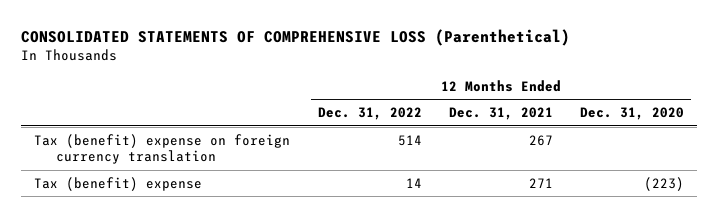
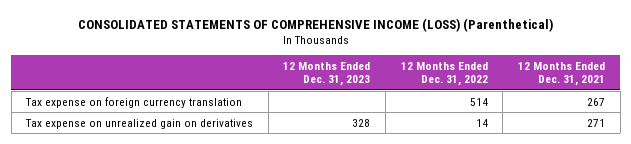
[20,28,570,46] CONSOLIDATED STATEMENTS OF COMPREHENSIVE LOSS (Parenthetical) -> [77,17,553,32] CONSOLIDATED STATEMENTS OF COMPREHENSIVE INCOME (LOSS) (Parenthetical)
[579,107,684,121] Dec. 31, 2020 -> none
none -> [283,61,371,87] 12 Months Ended Dec. 31, 2023
[34,133,291,165] Tax (benefit) expense on foreign currency translation -> [25,96,243,108] Tax expense on foreign currency translation
[34,176,203,191] Tax (benefit) expense -> [25,118,254,129] Tax expense on unrealized gain on derivatives

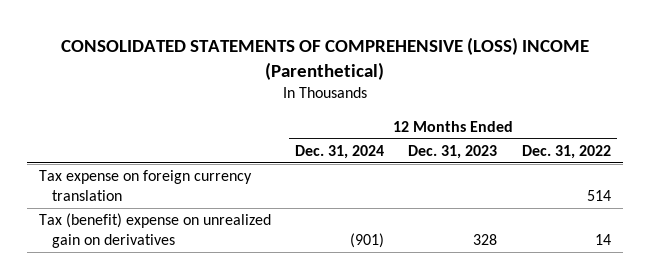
[77,17,553,32] CONSOLIDATED STATEMENTS OF COMPREHENSIVE INCOME (LOSS) (Parenthetical) -> [60,36,589,80] CONSOLIDATED STATEMENTS OF COMPREHENSIVE (LOSS) INCOME (Parenthetical)
[517,61,605,87] 12 Months Ended Dec. 31, 2021 -> none
none -> [295,144,385,159] Dec. 31, 2024
[25,118,254,129] Tax expense on unrealized gain on derivatives -> [39,213,272,248] Tax (benefit) expense on unrealized gain on derivatives

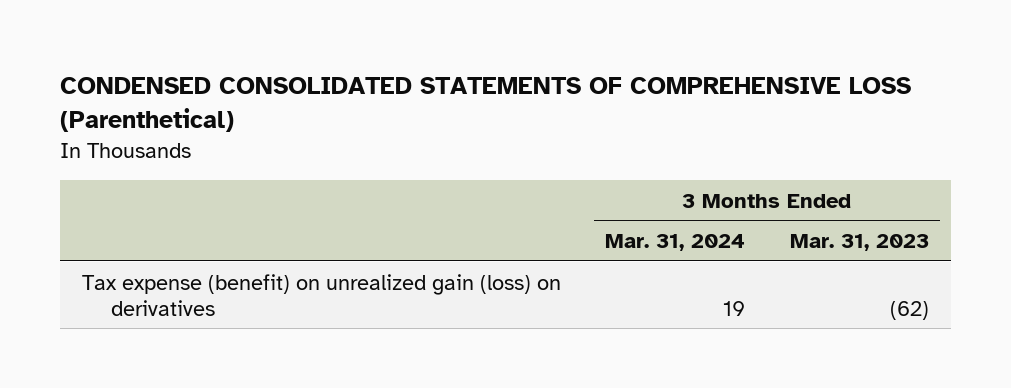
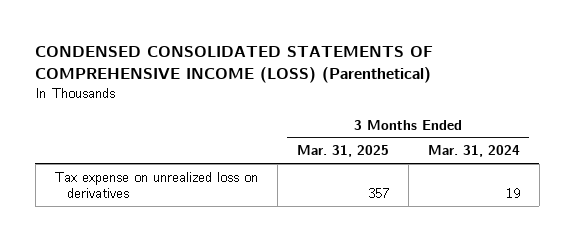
[60,77,912,133] CONDENSED CONSOLIDATED STATEMENTS OF COMPREHENSIVE LOSS (Parenthetical) -> [35,46,434,84] CONDENSED CONSOLIDATED STATEMENTS OF COMPREHENSIVE INCOME (LOSS) (Parenthetical)
[789,234,929,252] Mar. 31, 2023 -> none
none -> [297,145,390,158] Mar. 31, 2025
[82,273,562,316] Tax expense (benefit) on unrealized gain (loss) on derivatives -> [54,171,259,199] Tax expense on unrealized loss on derivatives

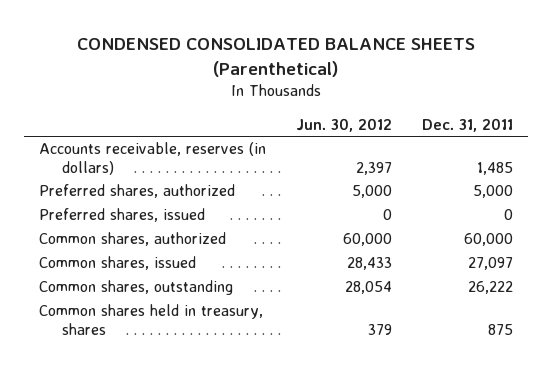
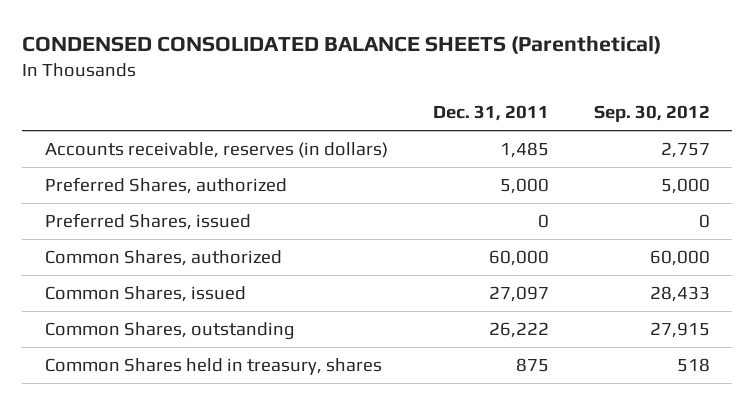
[296,117,393,132] Jun. 30, 2012 -> none
none -> [593,105,710,123] Sep. 30, 2012
[39,184,236,199] Preferred shares, authorized -> [44,176,287,194] Preferred Shares, authorized
[39,208,206,223] Preferred shares, issued -> [44,212,251,230] Preferred Shares, issued
[39,232,227,247] Common shares, authorized -> [44,249,282,266] Common Shares, authorized
[39,256,197,271] Common shares, issued -> [44,285,246,302] Common Shares, issued
[39,280,234,296] Common shares, outstanding -> [44,321,295,340] Common Shares, outstanding
[39,304,264,336] Common shares held in treasury, shares -> [44,357,382,375] Common Shares held in treasury, shares

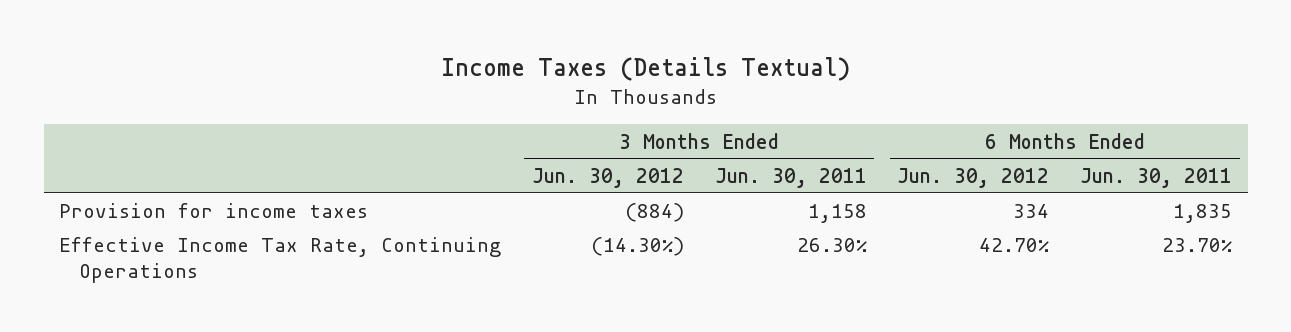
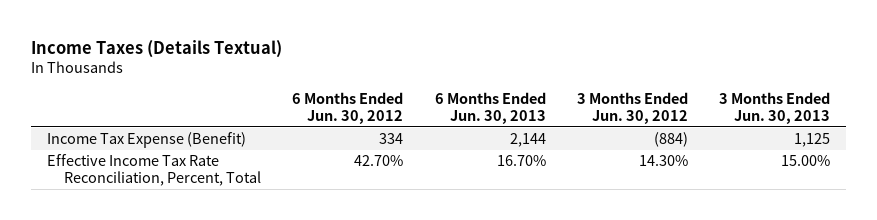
[714,167,867,188] Jun. 30, 2011 -> none
[1080,167,1233,188] Jun. 30, 2011 -> none
none -> [434,92,546,125] 6 Months Ended Jun. 30, 2013
none -> [719,92,831,125] 3 Months Ended Jun. 30, 2013
[58,203,368,219] Provision for income taxes -> [46,132,246,149] Income Tax Expense (Benefit)
[58,237,501,283] Effective Income Tax Rate, Continuing Operations -> [46,154,262,187] Effective Income Tax Rate Reconciliation, Percent, Total
[590,237,684,257] (14.30%) -> [638,155,688,167] 14.30%

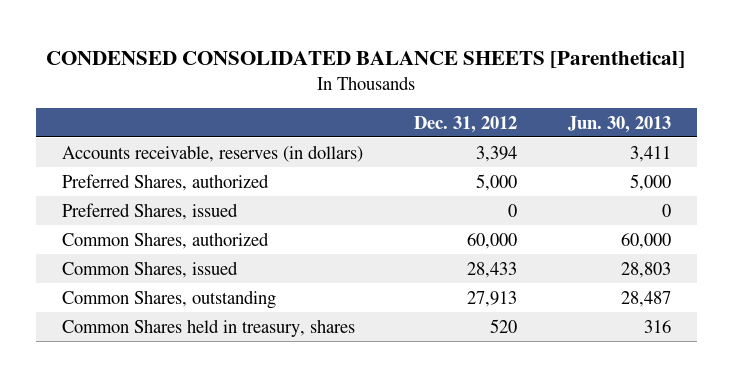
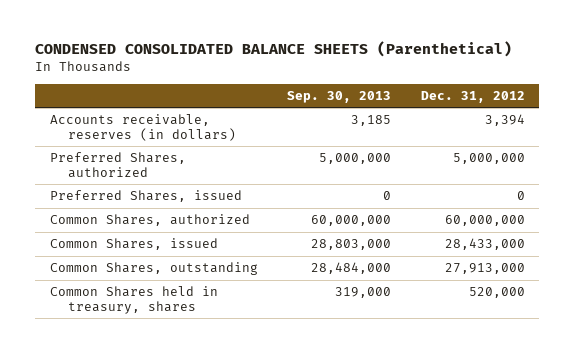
[46,50,686,68] CONDENSED CONSOLIDATED BALANCE SHEETS [Parenthetical] -> [34,41,512,58] CONDENSED CONSOLIDATED BALANCE SHEETS (Parenthetical)
[568,115,672,133] Jun. 30, 2013 -> none
none -> [287,91,392,104] Sep. 30, 2013
[475,173,517,191] 5,000 -> [452,153,525,165] 5,000,000
[466,232,517,249] 60,000 -> [444,215,525,227] 60,000,000
[466,261,517,278] 28,433 -> [444,238,525,251] 28,433,000
[466,290,517,307] 27,913 -> [444,263,525,275] 27,913,000
[489,318,517,333] 520 -> [468,287,525,299] 520,000

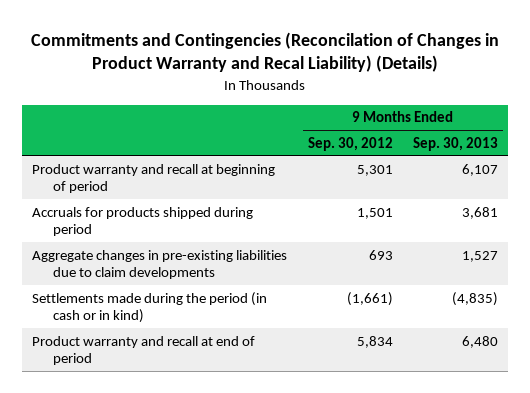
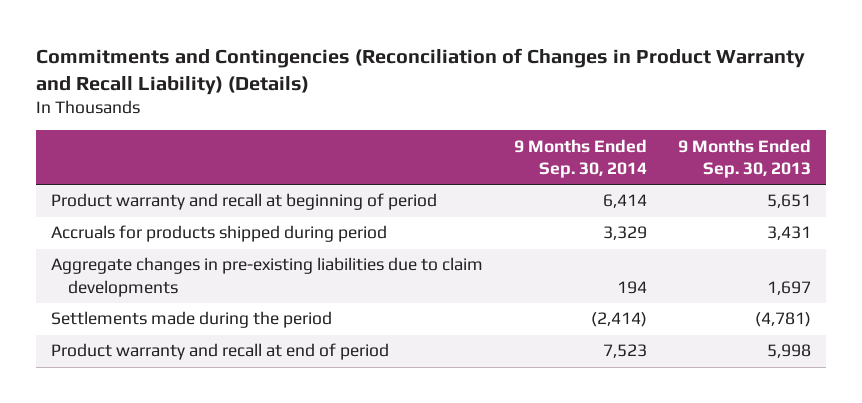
[31,31,500,73] Commitments and Contingencies (Reconcilation of Changes in Product Warranty and Recal Liability) (Details) -> [35,47,805,95] Commitments and Contingencies (Reconciliation of Changes in Product Warranty and Recall Liability) (Details)
[307,136,393,151] Sep. 30, 2012 -> none
none -> [514,138,648,179] 9 Months Ended Sep. 30, 2014
[461,163,498,176] 6,107 -> [766,194,811,209] 5,651
[461,206,498,219] 3,681 -> [766,226,811,241] 3,431
[461,250,498,262] 1,527 -> [766,280,811,295] 1,697
[32,291,268,324] Settlements made during the period (in cash or in kind) -> [51,311,333,329] Settlements made during the period
[451,291,498,306] (4,835) -> [754,312,811,328] (4,781)
[461,335,498,348] 6,480 -> [766,344,811,359] 5,998

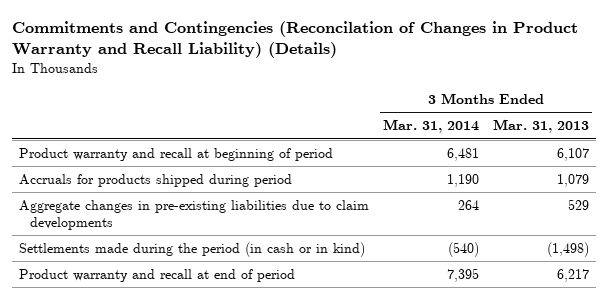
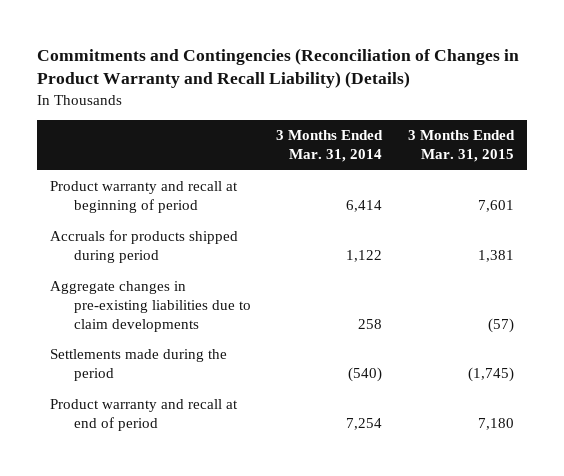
[12,21,579,59] Commitments and Contingencies (Reconcilation of Changes in Product Warranty and Recall Liability) (Details) -> [36,47,519,89] Commitments and Contingencies (Reconciliation of Changes in Product Warranty and Recall Liability) (Details)
[493,119,590,134] Mar. 31, 2013 -> none
none -> [407,130,515,163] 3 Months Ended Mar. 31, 2015
[447,147,480,161] 6,481 -> [346,200,383,213] 6,414
[447,173,480,187] 1,190 -> [346,250,383,263] 1,122
[458,199,480,210] 264 -> [358,319,383,330] 258
[19,241,366,257] Settlements made during the period (in cash or in kind) -> [49,349,227,382] Settlements made during the period
[447,267,480,282] 7,395 -> [346,418,383,431] 7,254

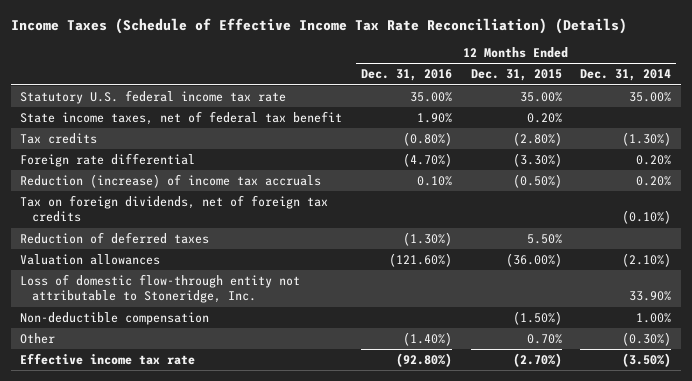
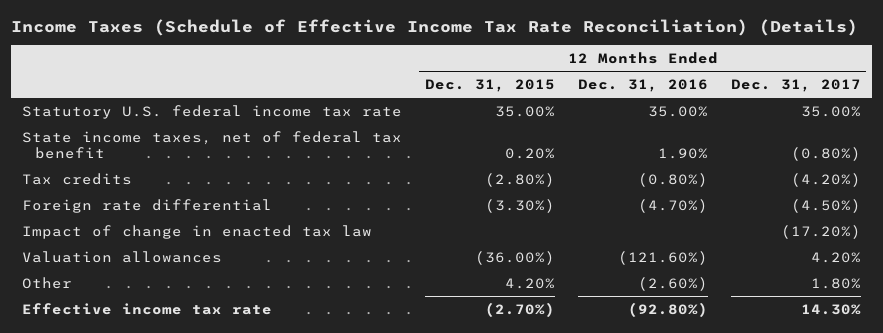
[580,69,672,82] Dec. 31, 2014 -> none
none -> [730,78,861,92] Dec. 31, 2017
[20,173,322,188] Reduction (increase) of income tax accruals -> none
[20,194,329,223] Tax on foreign dividends, net of foreign tax credits -> none
[20,231,210,244] Reduction of deferred taxes -> none
none -> [22,224,373,239] Impact of change in enacted tax law
[20,273,301,304] Loss of domestic flow-through entity not attributable to Stoneridge, Inc. -> none
[20,311,210,325] Non-deductible compensation -> none
[403,331,453,346] (1.40%) -> [637,276,708,291] (2.60%)
[526,333,562,344] 0.70% -> [505,277,556,289] 4.20%

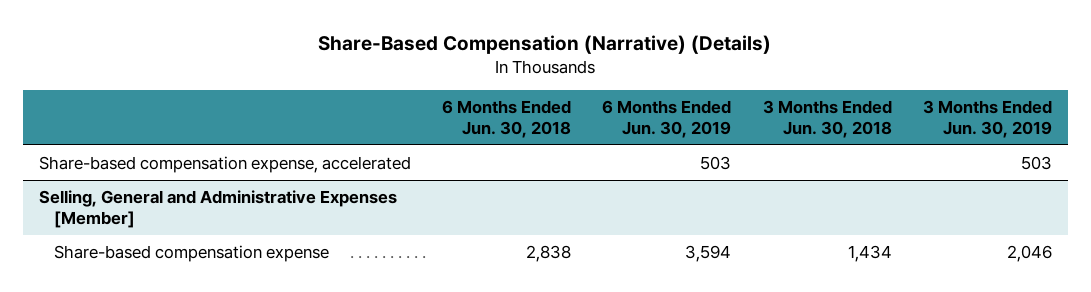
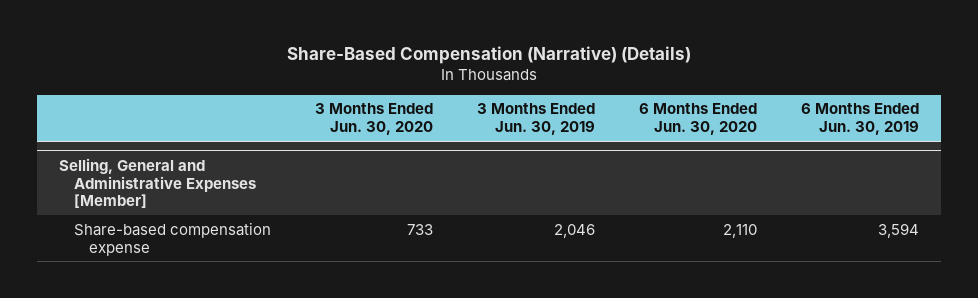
[442,99,572,138] 6 Months Ended Jun. 30, 2018 -> none
[762,99,892,138] 3 Months Ended Jun. 30, 2018 -> none
none -> [315,103,434,136] 3 Months Ended Jun. 30, 2020
none -> [638,103,757,136] 6 Months Ended Jun. 30, 2020
[38,156,411,174] Share-based compensation expense, accelerated -> none

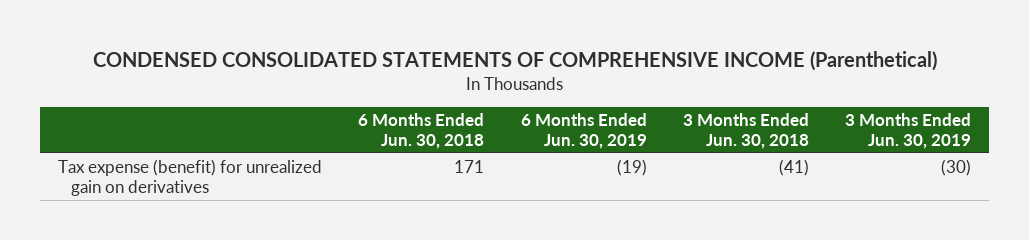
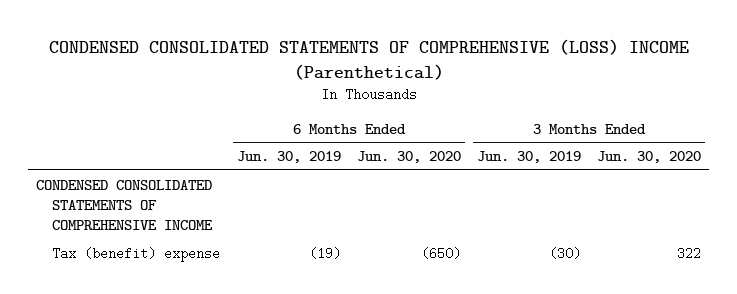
[92,50,937,71] CONDENSED CONSOLIDATED STATEMENTS OF COMPREHENSIVE INCOME (Parenthetical) -> [48,38,689,80] CONDENSED CONSOLIDATED STATEMENTS OF COMPREHENSIVE (LOSS) INCOME (Parenthetical)
[358,112,485,149] 6 Months Ended Jun. 30, 2018 -> none
[682,112,809,149] 3 Months Ended Jun. 30, 2018 -> none
none -> [356,150,461,163] Jun. 30, 2020
none -> [597,150,702,163] Jun. 30, 2020
none -> [35,179,214,231] CONDENSED CONSOLIDATED STATEMENTS OF COMPREHENSIVE INCOME
[58,159,323,197] Tax expense (benefit) for unrealized gain on derivatives -> [52,246,221,262] Tax (benefit) expense

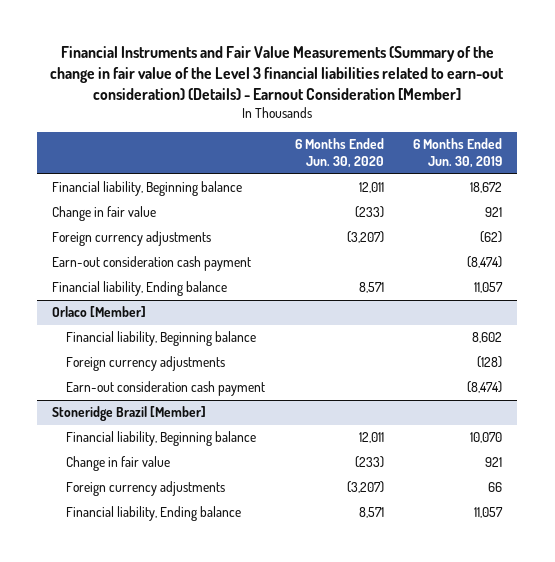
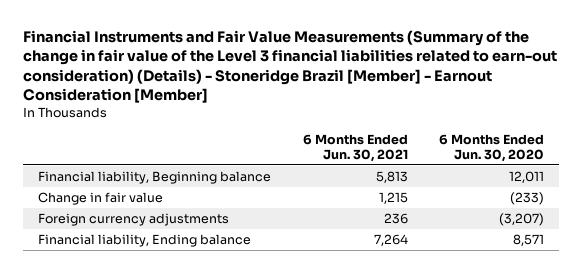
[50,46,505,100] Financial Instruments and Fair Value Measurements (Summary of the change in fair value of the Level 3 financial liabilities related to earn-out consideration) (Details) - Earnout Consideration [Member] -> [22,30,557,104] Financial Instruments and Fair Value Measurements (Summary of the change in fair value of the Level 3 financial liabilities related to earn-out consideration) (Details) - Stoneridge Brazil [Member] - Earnout Consideration [Member]
[413,137,503,168] 6 Months Ended Jun. 30, 2019 -> none
none -> [302,134,408,162] 6 Months Ended Jun. 30, 2021
[52,256,252,272] Earn-out consideration cash payment -> none
[52,306,147,318] Orlaco [Member] -> none
[65,331,256,347] Financial liability, Beginning balance -> none
[65,356,225,372] Foreign currency adjustments -> none
[65,381,265,397] Earn-out consideration cash payment -> none
[52,406,207,422] Stoneridge Brazil [Member] -> none
[65,431,256,447] Financial liability, Beginning balance -> none
[65,456,170,472] Change in fair value -> none
[65,481,225,497] Foreign currency adjustments -> none
[65,506,241,522] Financial liability, Ending balance -> none

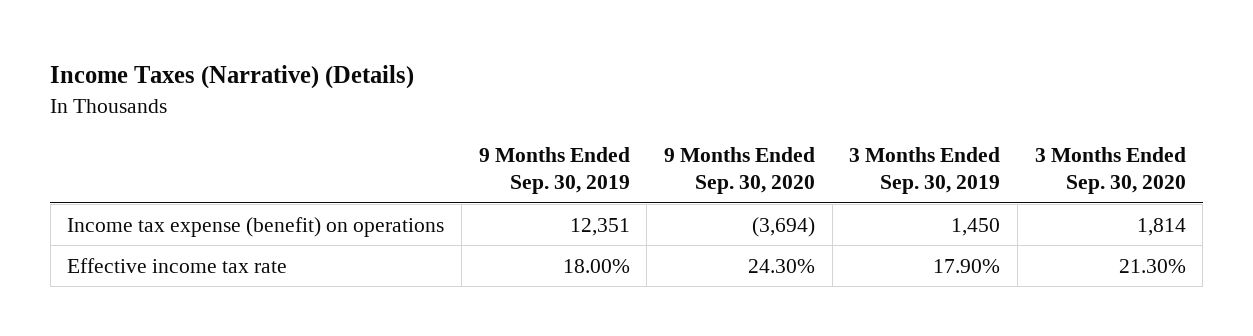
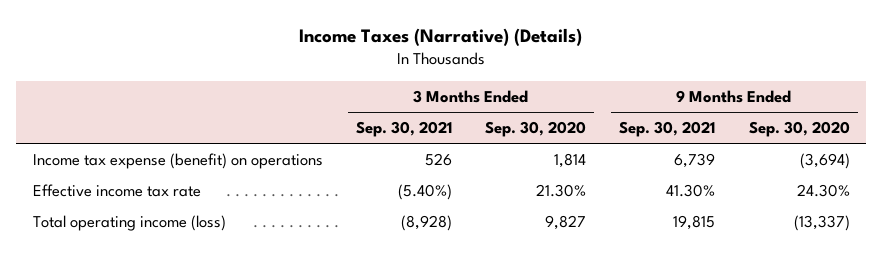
[478,146,630,195] 9 Months Ended Sep. 30, 2019 -> none
[849,146,1001,195] 3 Months Ended Sep. 30, 2019 -> none
none -> [355,121,452,138] Sep. 30, 2021
none -> [619,121,716,138] Sep. 30, 2021
none -> [32,215,226,232] Total operating income (loss)

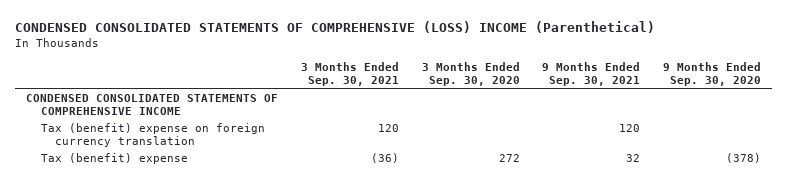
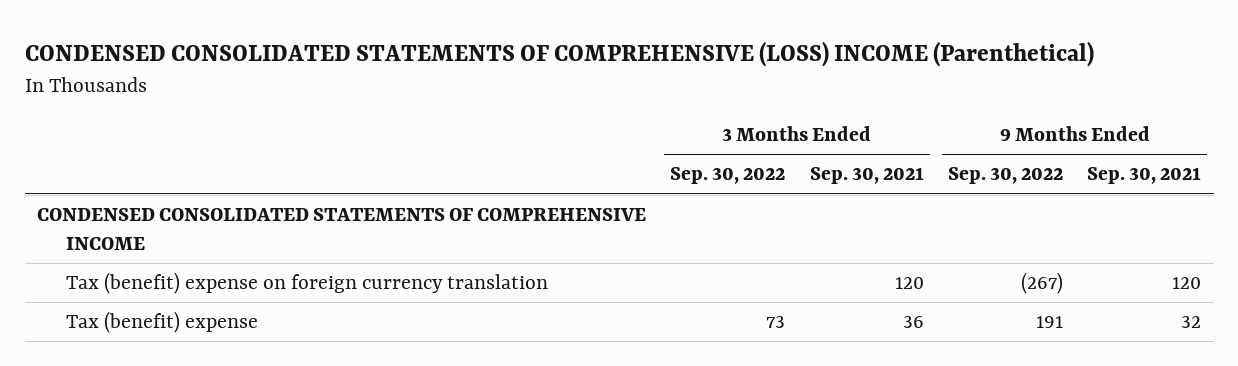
[421,61,520,86] 3 Months Ended Sep. 30, 2020 -> none
[662,61,761,86] 9 Months Ended Sep. 30, 2020 -> none
none -> [670,167,786,185] Sep. 30, 2022
none -> [948,167,1064,185] Sep. 30, 2022
[370,152,399,163] (36) -> [902,316,924,329] 36

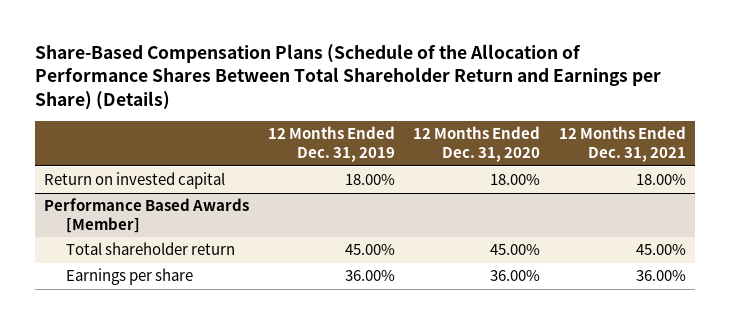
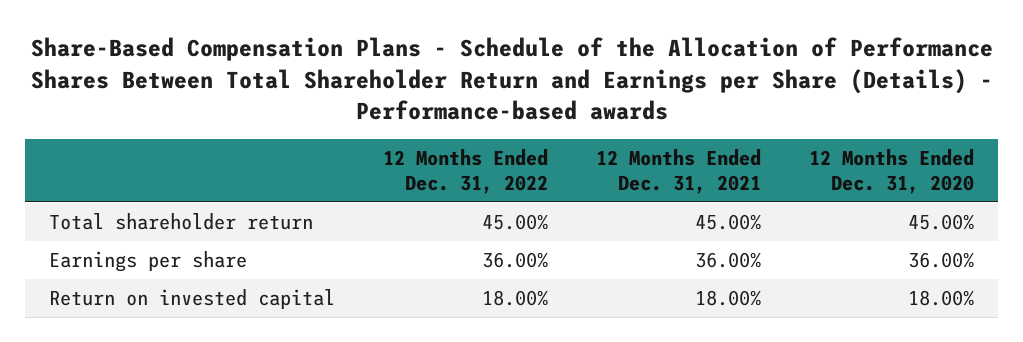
[35,43,662,110] Share-Based Compensation Plans (Schedule of the Allocation of Performance Shares Between Total Shareholder Return and Earnings per Share) (Details) -> [30,37,993,120] Share-Based Compensation Plans - Schedule of the Allocation of Performance Shares Between Total Shareholder Return and Earnings per Share (Details) - Performance-based awards
[267,126,395,163] 12 Months Ended Dec. 31, 2019 -> none
none -> [383,149,549,194] 12 Months Ended Dec. 31, 2022
[44,198,250,234] Performance Based Awards [Member] -> none
[44,172,226,190] Return on invested capital -> [49,289,336,310] Return on invested capital

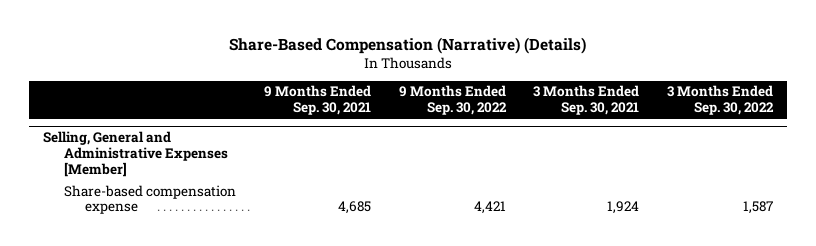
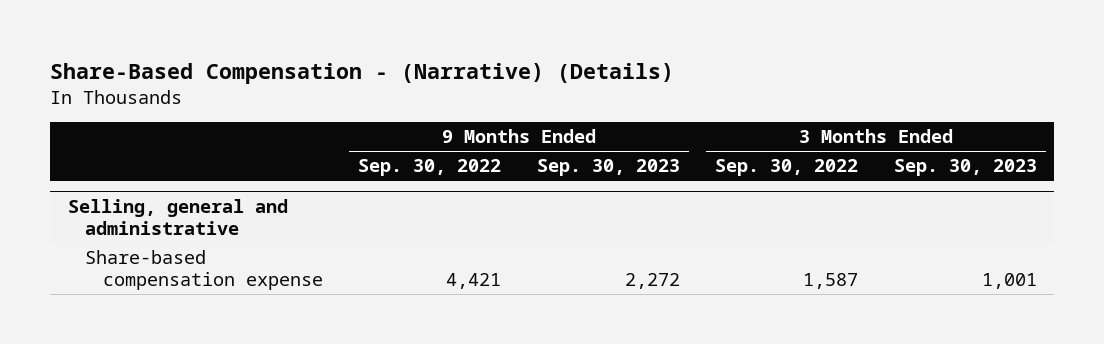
[228,36,586,54] Share-Based Compensation (Narrative) (Details) -> [49,62,674,84] Share-Based Compensation - (Narrative) (Details)
[263,85,371,116] 9 Months Ended Sep. 30, 2021 -> none
[533,85,640,116] 3 Months Ended Sep. 30, 2021 -> none
none -> [536,159,680,177] Sep. 30, 2023
none -> [893,159,1037,177] Sep. 30, 2023
[42,131,228,178] Selling, General and Administrative Expenses [Member] -> [67,199,288,235] Selling, general and administrative

